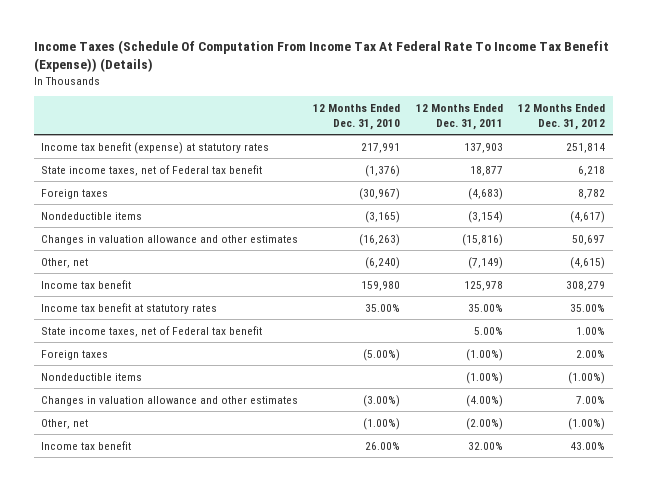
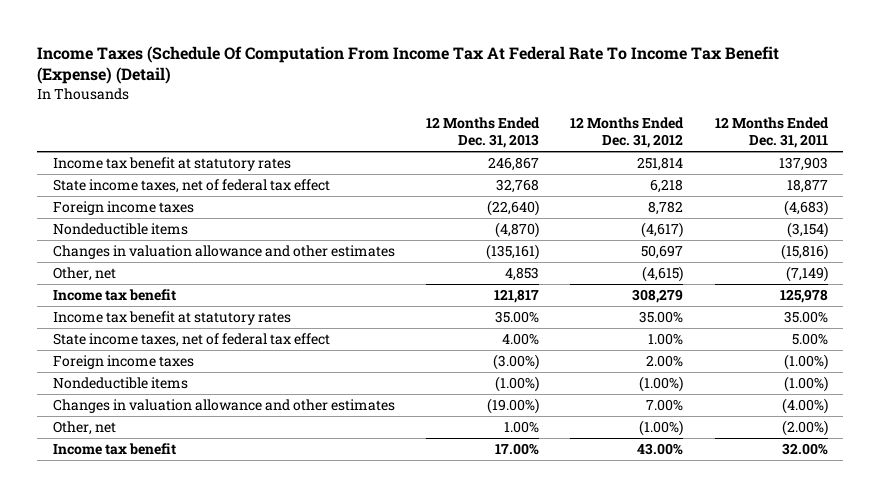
[33,40,609,73] Income Taxes (Schedule Of Computation From Income Tax At Federal Rate To Income Tax Benefit (Expense)) (Details) -> [37,45,780,84] Income Taxes (Schedule Of Computation From Income Tax At Federal Rate To Income Tax Benefit (Expense) (Detail)
[313,104,401,130] 12 Months Ended Dec. 31, 2010 -> none
none -> [426,117,541,149] 12 Months Ended Dec. 31, 2013
[41,141,270,154] Income tax benefit (expense) at statutory rates -> [52,156,291,171] Income tax benefit at statutory rates
[41,164,263,176] State income taxes, net of Federal tax benefit -> [52,178,330,193] State income taxes, net of federal tax effect
[41,188,109,199] Foreign taxes -> [52,200,194,215] Foreign income taxes
[41,325,263,337] State income taxes, net of Federal tax benefit -> [52,332,330,347] State income taxes, net of federal tax effect
[41,349,109,360] Foreign taxes -> [52,354,194,369] Foreign income taxes

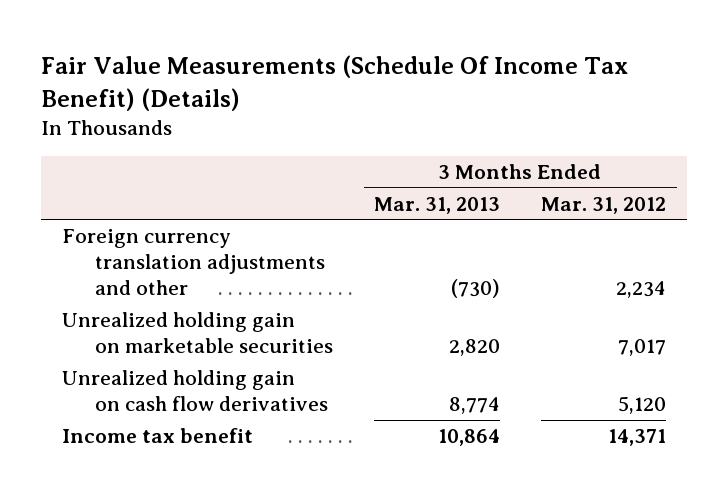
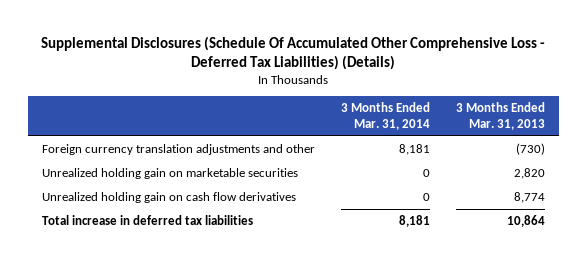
[41,54,629,111] Fair Value Measurements (Schedule Of Income Tax Benefit) (Details) -> [41,35,546,70] Supplemental Disclosures (Schedule Of Accumulated Other Comprehensive Loss - Deferred Tax Liabilities) (Details)
[541,196,667,214] Mar. 31, 2012 -> none
none -> [340,102,430,130] 3 Months Ended Mar. 31, 2014
[61,428,253,444] Income tax benefit -> [41,215,253,226] Total increase in deferred tax liabilities

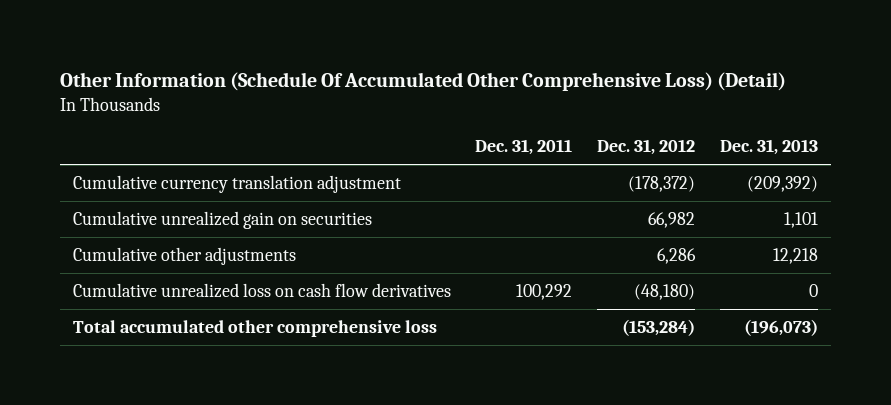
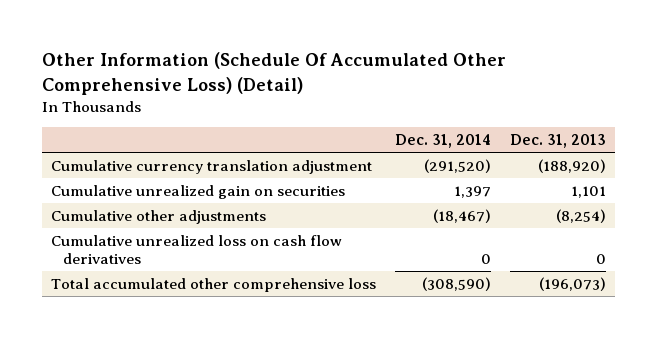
[475,139,573,156] Dec. 31, 2011 -> none
[597,139,696,156] Dec. 31, 2012 -> none
none -> [395,134,492,149] Dec. 31, 2014
[747,175,819,192] (209,392) -> [537,158,606,173] (188,920)
[773,247,819,264] 12,218 -> [555,208,606,223] (8,254)

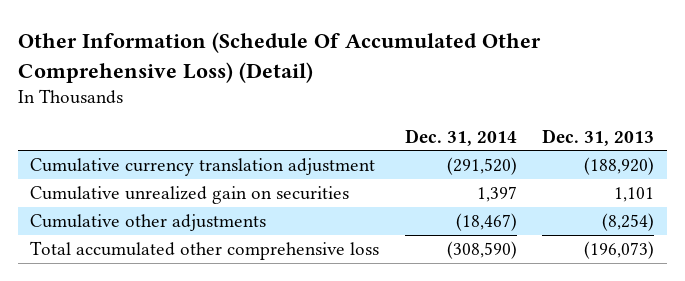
[51,234,343,265] Cumulative unrealized loss on cash flow derivatives -> none

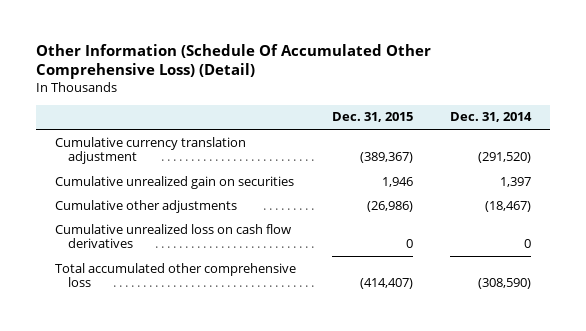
[542,128,655,146] Dec. 31, 2013 -> none
none -> [332,112,414,123] Dec. 31, 2015
none -> [54,223,291,249] Cumulative unrealized loss on cash flow derivatives

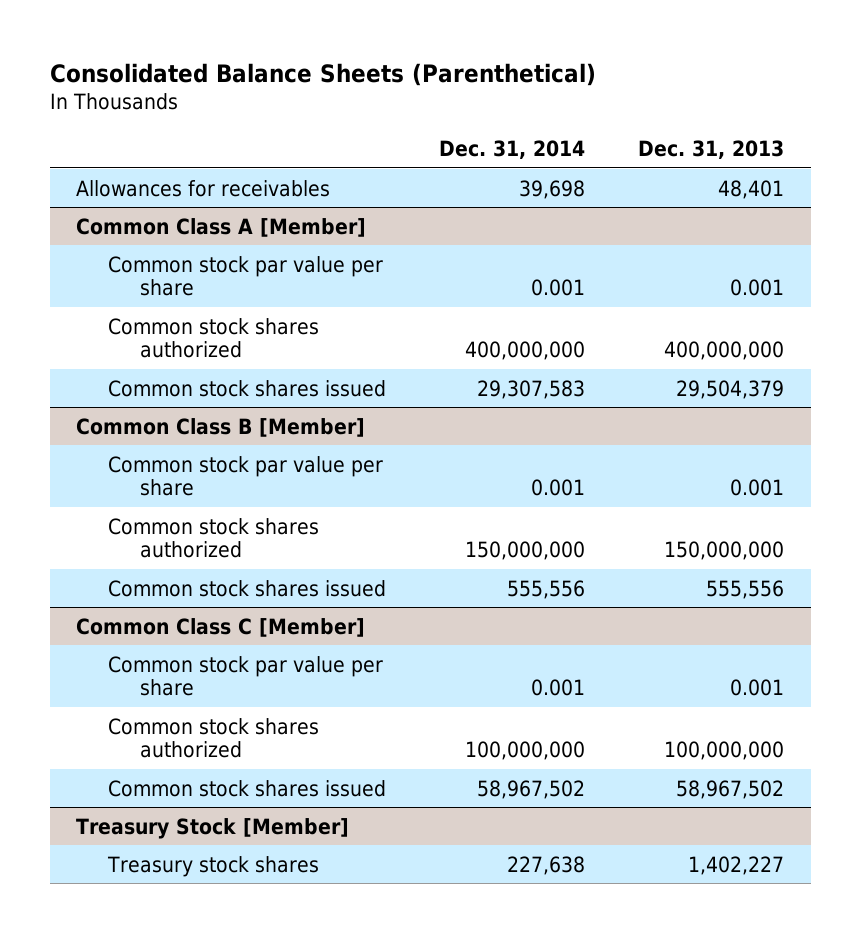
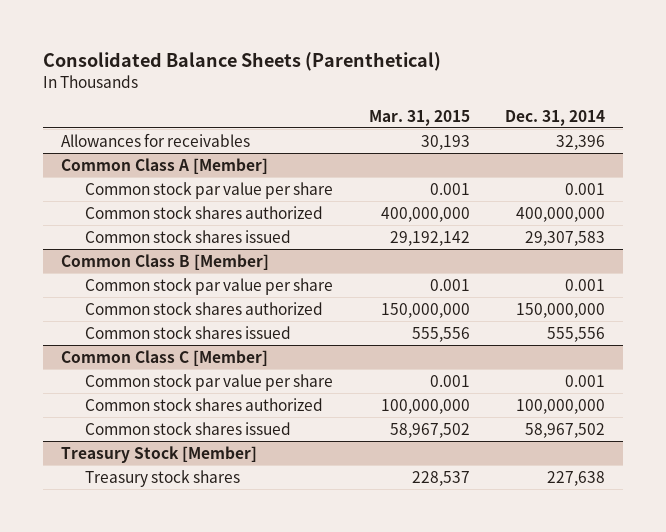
[637,140,784,160] Dec. 31, 2013 -> none
none -> [368,109,470,126] Mar. 31, 2015
[518,179,585,199] 39,698 -> [556,134,606,150] 32,396

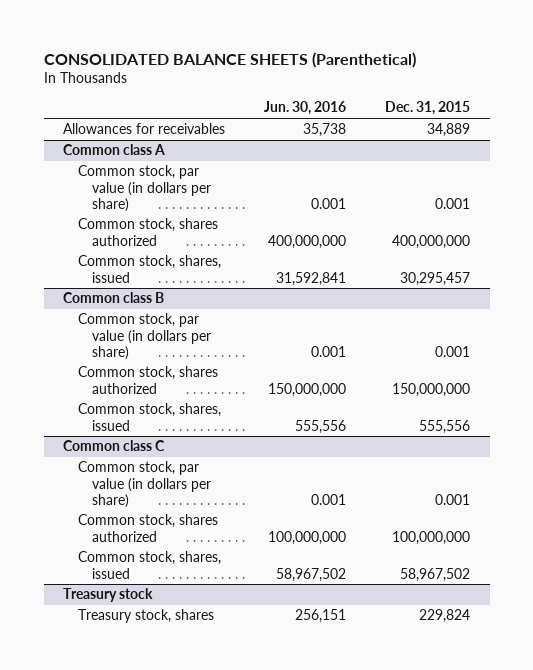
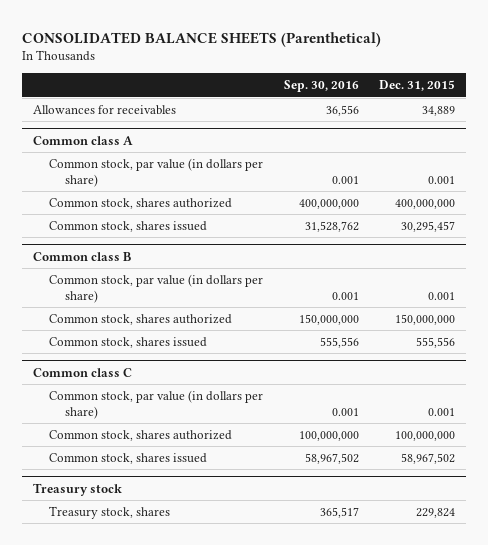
[264,101,347,116] Jun. 30, 2016 -> none
none -> [283,80,359,93] Sep. 30, 2016
[77,255,221,283] Common stock, shares, issued -> [48,220,207,232] Common stock, shares issued
[77,403,221,431] Common stock, shares, issued -> [48,336,207,348] Common stock, shares issued
[77,551,221,579] Common stock, shares, issued -> [48,452,207,464] Common stock, shares issued

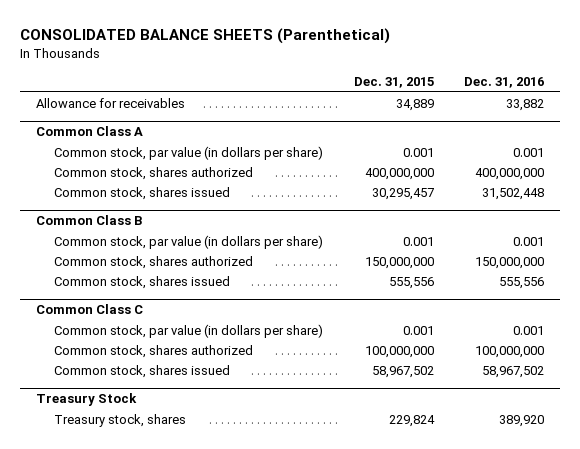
[283,80,359,93] Sep. 30, 2016 -> none
none -> [464,77,545,89] Dec. 31, 2016
[32,104,176,115] Allowances for receivables -> [35,97,185,108] Allowance for receivables
[32,135,133,145] Common class A -> [35,126,143,137] Common Class A
[32,251,132,261] Common class B -> [35,215,143,226] Common Class B
[32,367,132,377] Common class C -> [35,304,143,315] Common Class C
[32,482,122,496] Treasury stock -> [35,393,137,407] Treasury Stock

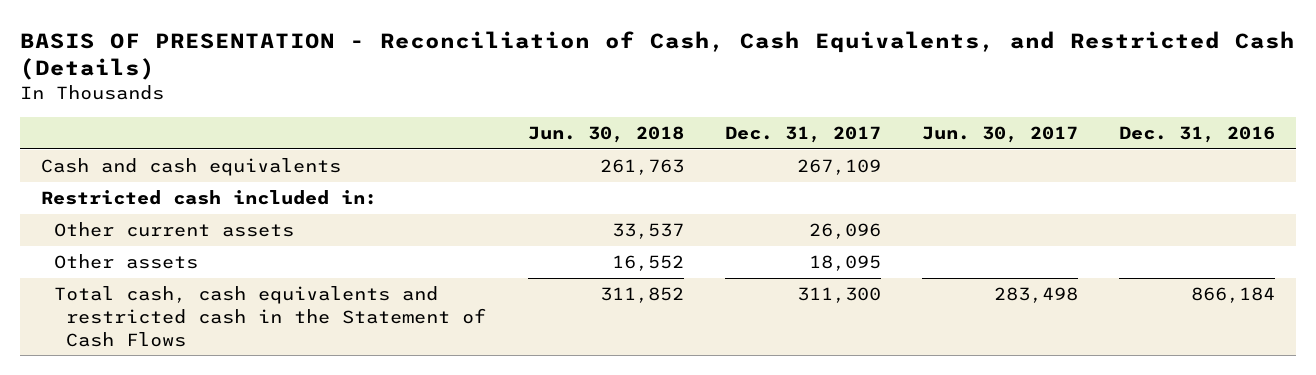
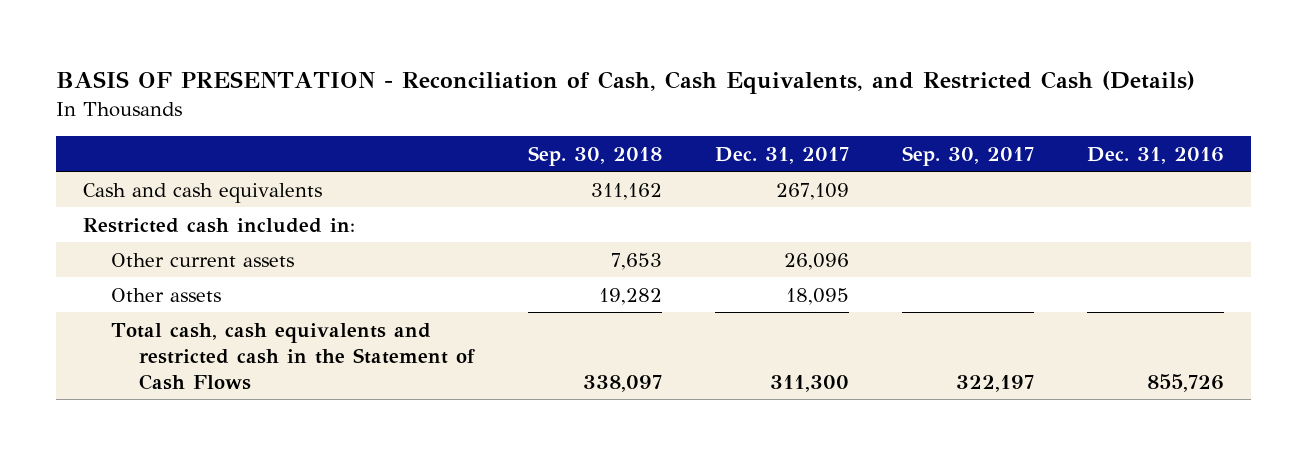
[527,125,684,143] Jun. 30, 2018 -> none
[921,125,1078,143] Jun. 30, 2017 -> none
none -> [528,145,663,166] Sep. 30, 2018
none -> [902,145,1035,166] Sep. 30, 2017
[1191,287,1276,304] 866,184 -> [1147,373,1225,392] 855,726

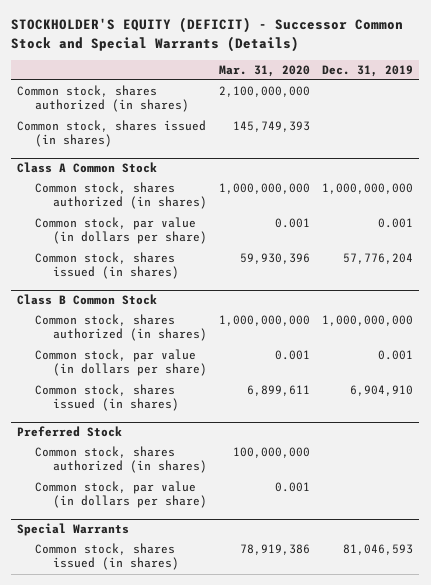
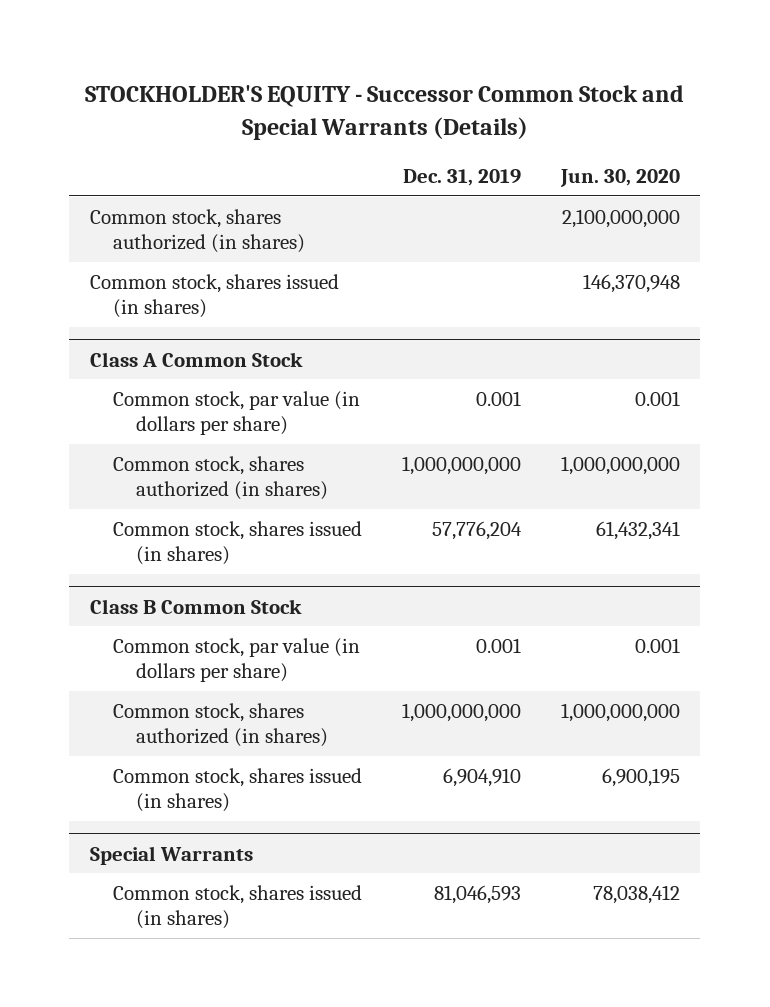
[11,17,404,52] STOCKHOLDER'S EQUITY (DEFICIT) - Successor Common Stock and Special Warrants (Details) -> [84,85,684,140] STOCKHOLDER'S EQUITY - Successor Common Stock and Special Warrants (Details)
[219,64,311,77] Mar. 31, 2020 -> none
none -> [560,168,681,187] Jun. 30, 2020
[35,182,208,210] Common stock, shares authorized (in shares) -> [112,456,329,501] Common stock, shares authorized (in shares)
[35,314,208,342] Common stock, shares authorized (in shares) -> [112,703,329,748] Common stock, shares authorized (in shares)
[17,426,123,438] Preferred Stock -> none
[35,446,208,474] Common stock, shares authorized (in shares) -> none
[35,481,208,509] Common stock, par value (in dollars per share) -> none

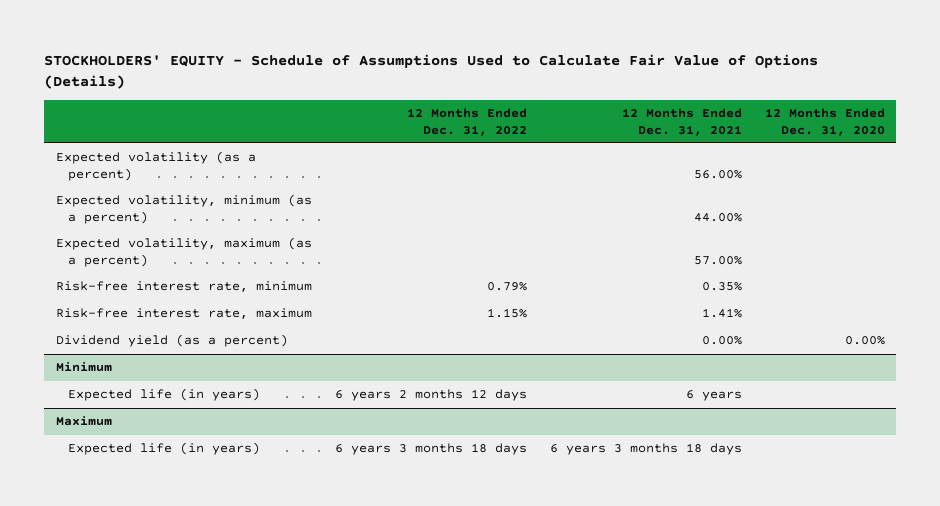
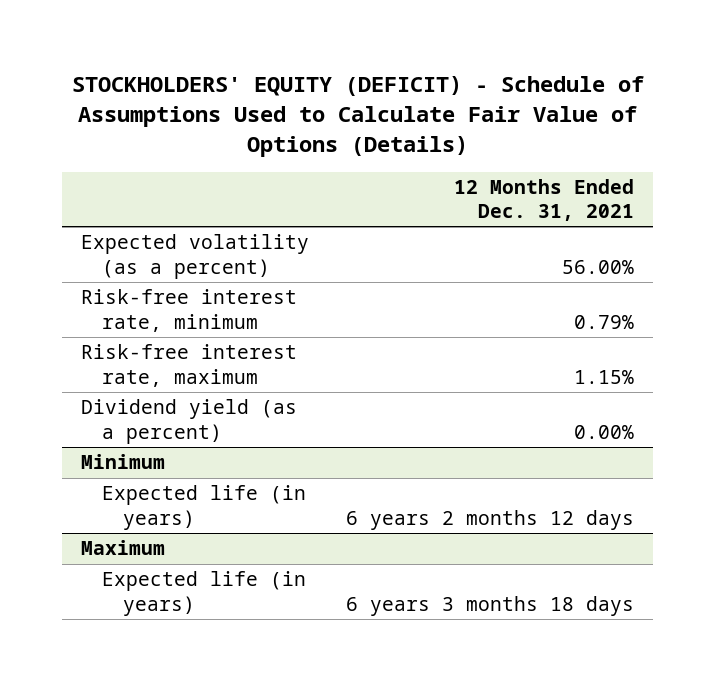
[43,54,818,90] STOCKHOLDERS' EQUITY - Schedule of Assumptions Used to Calculate Fair Value of Options (Details) -> [71,76,644,158] STOCKHOLDERS' EQUITY (DEFICIT) - Schedule of Assumptions Used to Calculate Fair Value of Options (Details)
[406,108,527,136] 12 Months Ended Dec. 31, 2022 -> none
[764,108,885,136] 12 Months Ended Dec. 31, 2020 -> none
[55,194,312,224] Expected volatility, minimum (as a percent) -> none
[55,237,312,267] Expected volatility, maximum (as a percent) -> none
[701,282,742,292] 0.35% -> [574,314,635,329] 0.79%
[701,308,742,319] 1.41% -> [574,369,635,384] 1.15%
[685,390,742,402] 6 years -> [346,509,635,530] 6 years 2 months 12 days

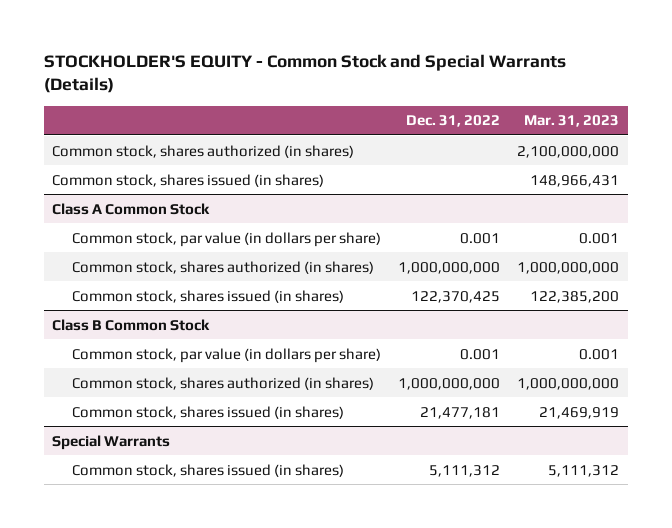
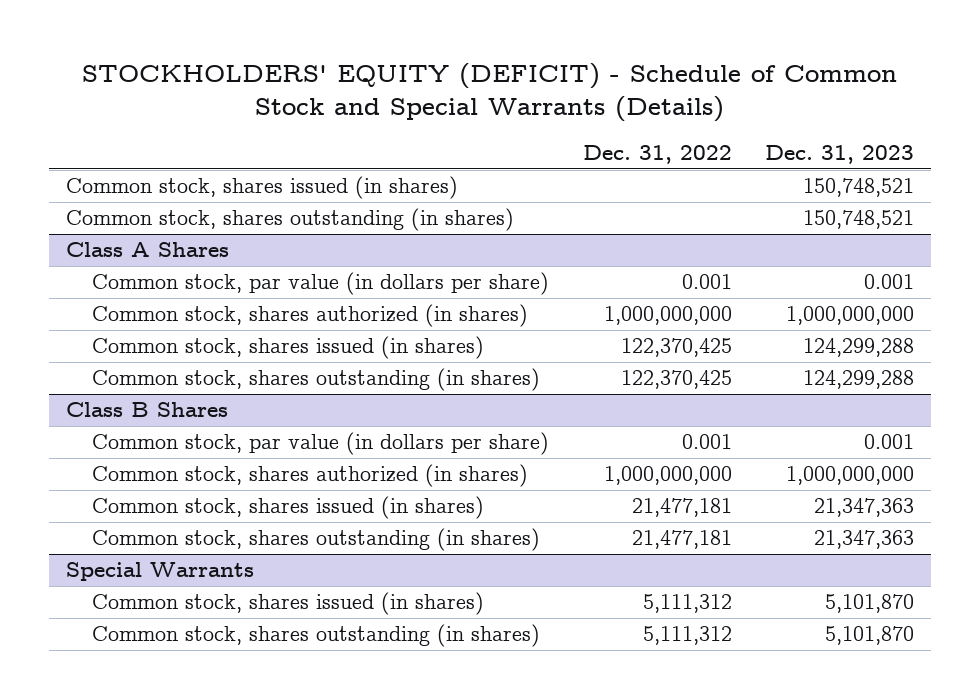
[43,54,566,94] STOCKHOLDER'S EQUITY - Common Stock and Special Warrants (Details) -> [81,63,897,123] STOCKHOLDERS' EQUITY (DEFICIT) - Schedule of Common Stock and Special Warrants (Details)
[524,115,620,128] Mar. 31, 2023 -> none
none -> [765,145,915,165] Dec. 31, 2023
[52,144,355,158] Common stock, shares authorized (in shares) -> none
none -> [65,208,514,232] Common stock, shares outstanding (in shares)
[52,202,211,215] Class A Common Stock -> [65,242,229,258] Class A Shares
none -> [92,368,541,392] Common stock, shares outstanding (in shares)
[52,318,211,331] Class B Common Stock -> [65,402,228,418] Class B Shares
none -> [92,528,541,552] Common stock, shares outstanding (in shares)
none -> [92,624,541,648] Common stock, shares outstanding (in shares)

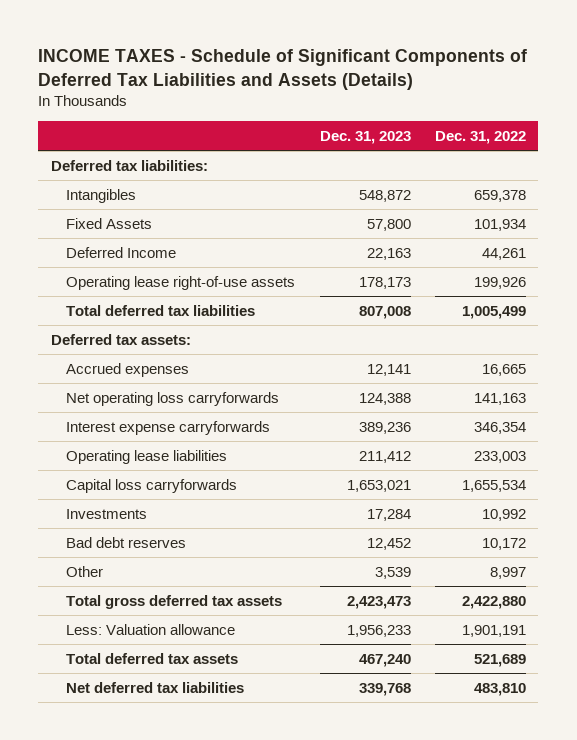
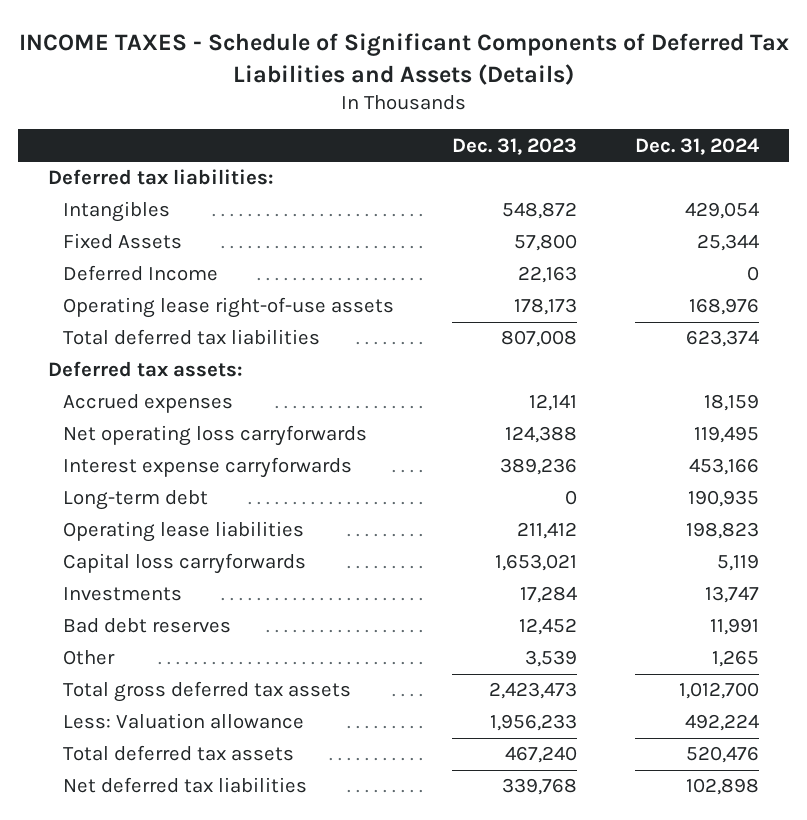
[435,131,527,145] Dec. 31, 2022 -> none
none -> [635,137,760,155] Dec. 31, 2024
none -> [62,490,208,511] Long-term debt

